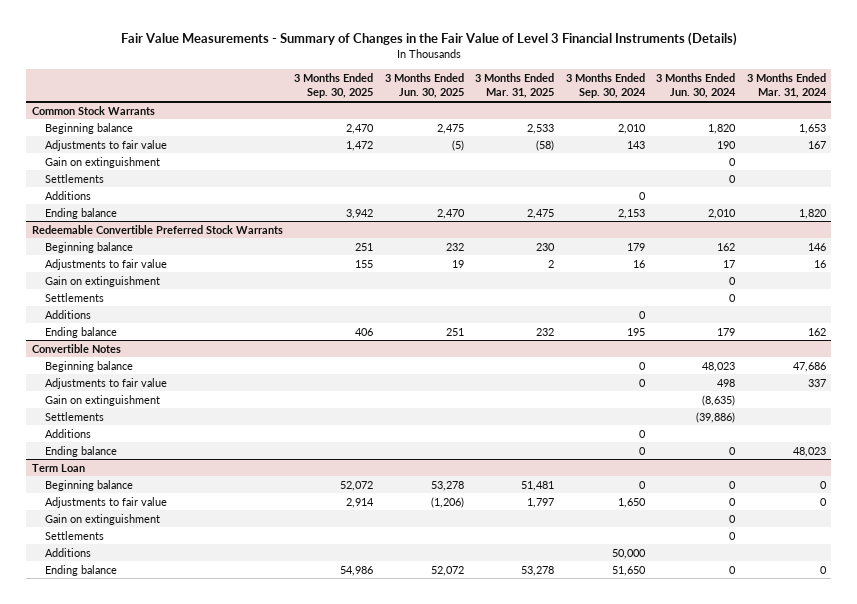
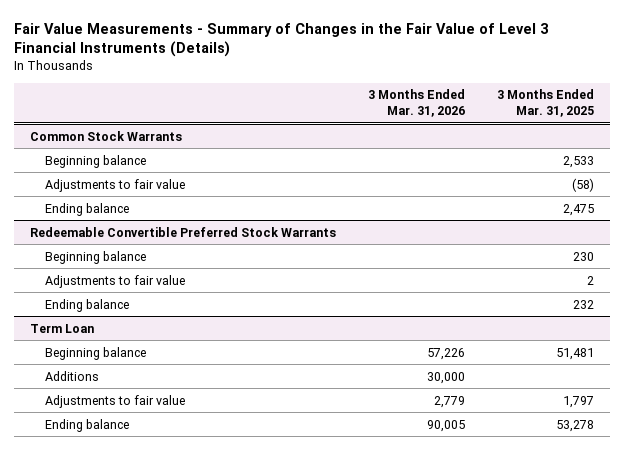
[294,73,374,99] 3 Months Ended Sep. 30, 2025 -> none
[384,73,464,99] 3 Months Ended Jun. 30, 2025 -> none
[565,73,646,99] 3 Months Ended Sep. 30, 2024 -> none
[656,73,737,99] 3 Months Ended Jun. 30, 2024 -> none
[746,73,827,99] 3 Months Ended Mar. 31, 2024 -> none
none -> [368,89,466,118] 3 Months Ended Mar. 31, 2026
[44,156,160,168] Gain on extinguishment -> none
[44,173,104,183] Settlements -> none
[44,190,91,200] Additions -> none
[44,275,160,287] Gain on extinguishment -> none
[44,292,104,302] Settlements -> none
[44,309,91,319] Additions -> none
[31,343,121,353] Convertible Notes -> none
[44,360,133,372] Beginning balance -> none
[44,377,167,389] Adjustments to fair value -> none
[44,394,160,406] Gain on extinguishment -> none
[44,411,104,421] Settlements -> none
[44,428,91,438] Additions -> none
[44,445,117,457] Ending balance -> none
[44,513,160,525] Gain on extinguishment -> none
[44,530,104,540] Settlements -> none
[44,496,167,508] Adjustments to fair value -> [45,394,186,408] Adjustments to fair value

